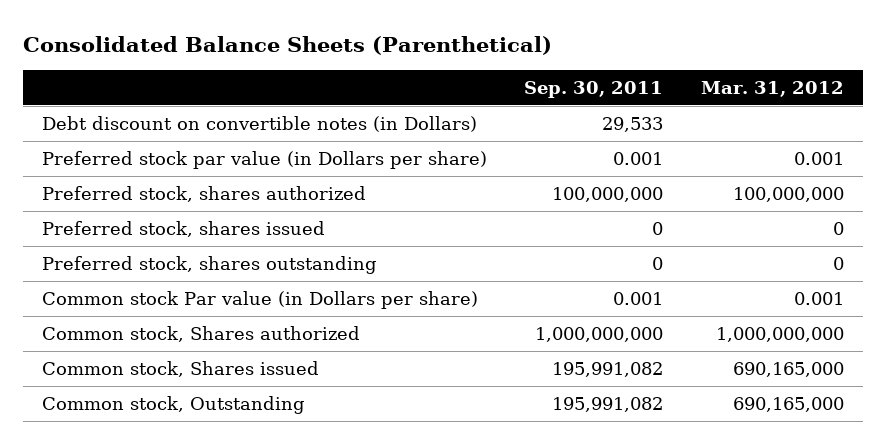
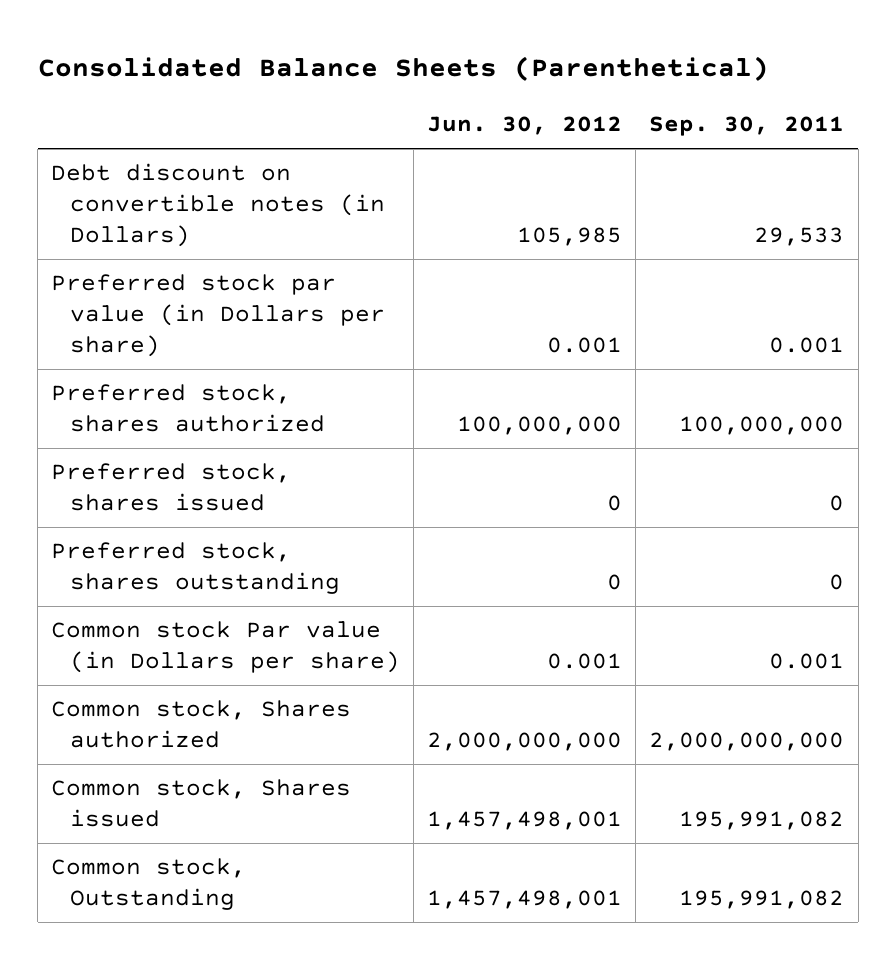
[700,80,844,97] Mar. 31, 2012 -> none
none -> [427,116,623,136] Jun. 30, 2012
[535,327,664,343] 1,000,000,000 -> [649,732,845,752] 2,000,000,000

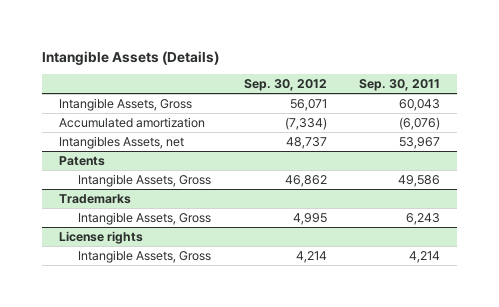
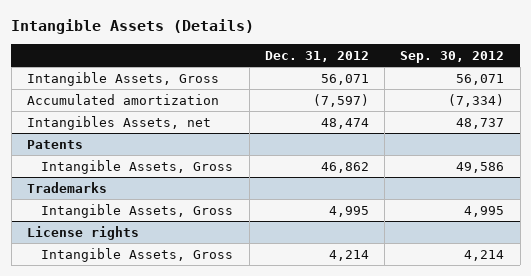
[359,79,441,92] Sep. 30, 2011 -> none
none -> [264,51,369,63] Dec. 31, 2012
[284,175,327,188] 46,862 -> [456,161,505,173] 49,586

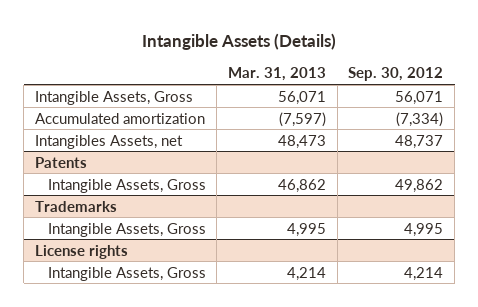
[264,51,369,63] Dec. 31, 2012 -> none
none -> [227,67,326,82] Mar. 31, 2013
[456,161,505,173] 49,586 -> [395,178,444,193] 49,862

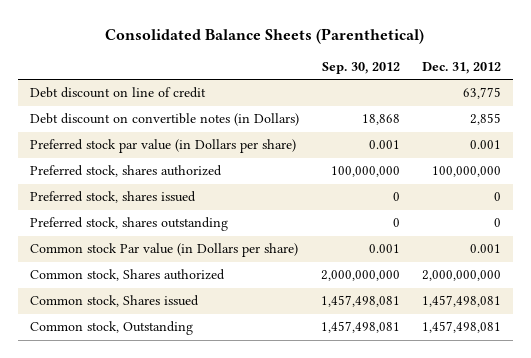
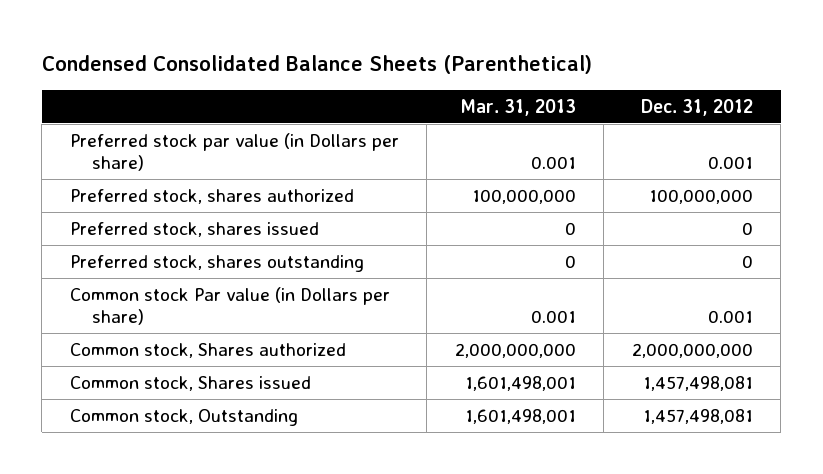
[105,27,425,44] Consolidated Balance Sheets (Parenthetical) -> [41,54,592,74] Condensed Consolidated Balance Sheets (Parenthetical)
[321,62,400,75] Sep. 30, 2012 -> none
none -> [459,98,576,116] Mar. 31, 2013
[29,87,206,99] Debt discount on line of credit -> none
[29,113,299,127] Debt discount on convertible notes (in Dollars) -> none

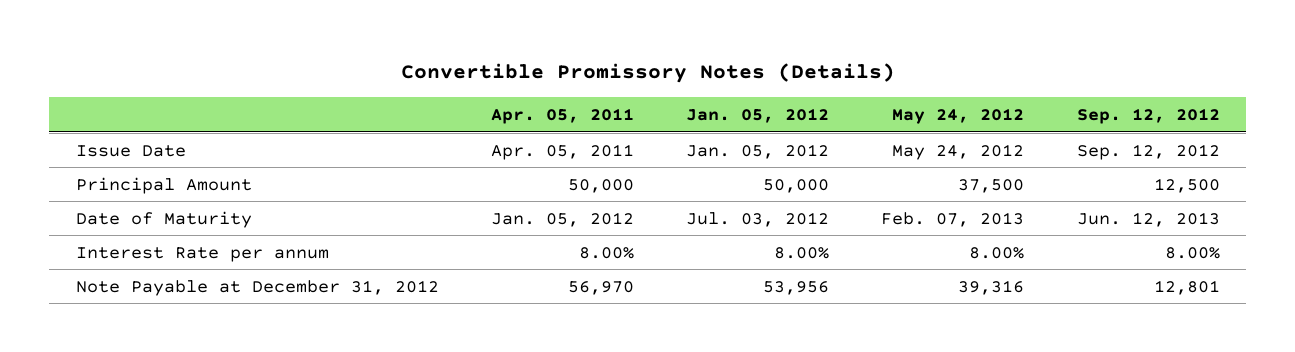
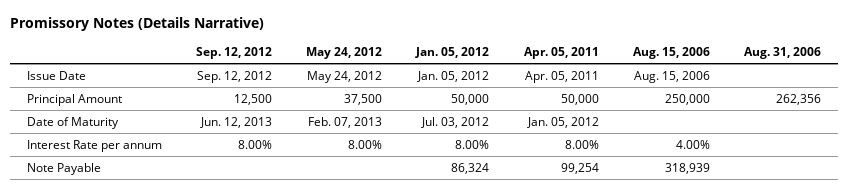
[400,63,895,84] Convertible Promissory Notes (Details) -> [9,17,264,32] Promissory Notes (Details Narrative)
none -> [632,47,710,60] Aug. 15, 2006
none -> [744,47,822,60] Aug. 31, 2006
[75,279,439,296] Note Payable at December 31, 2012 -> none
none -> [26,162,101,175] Note Payable

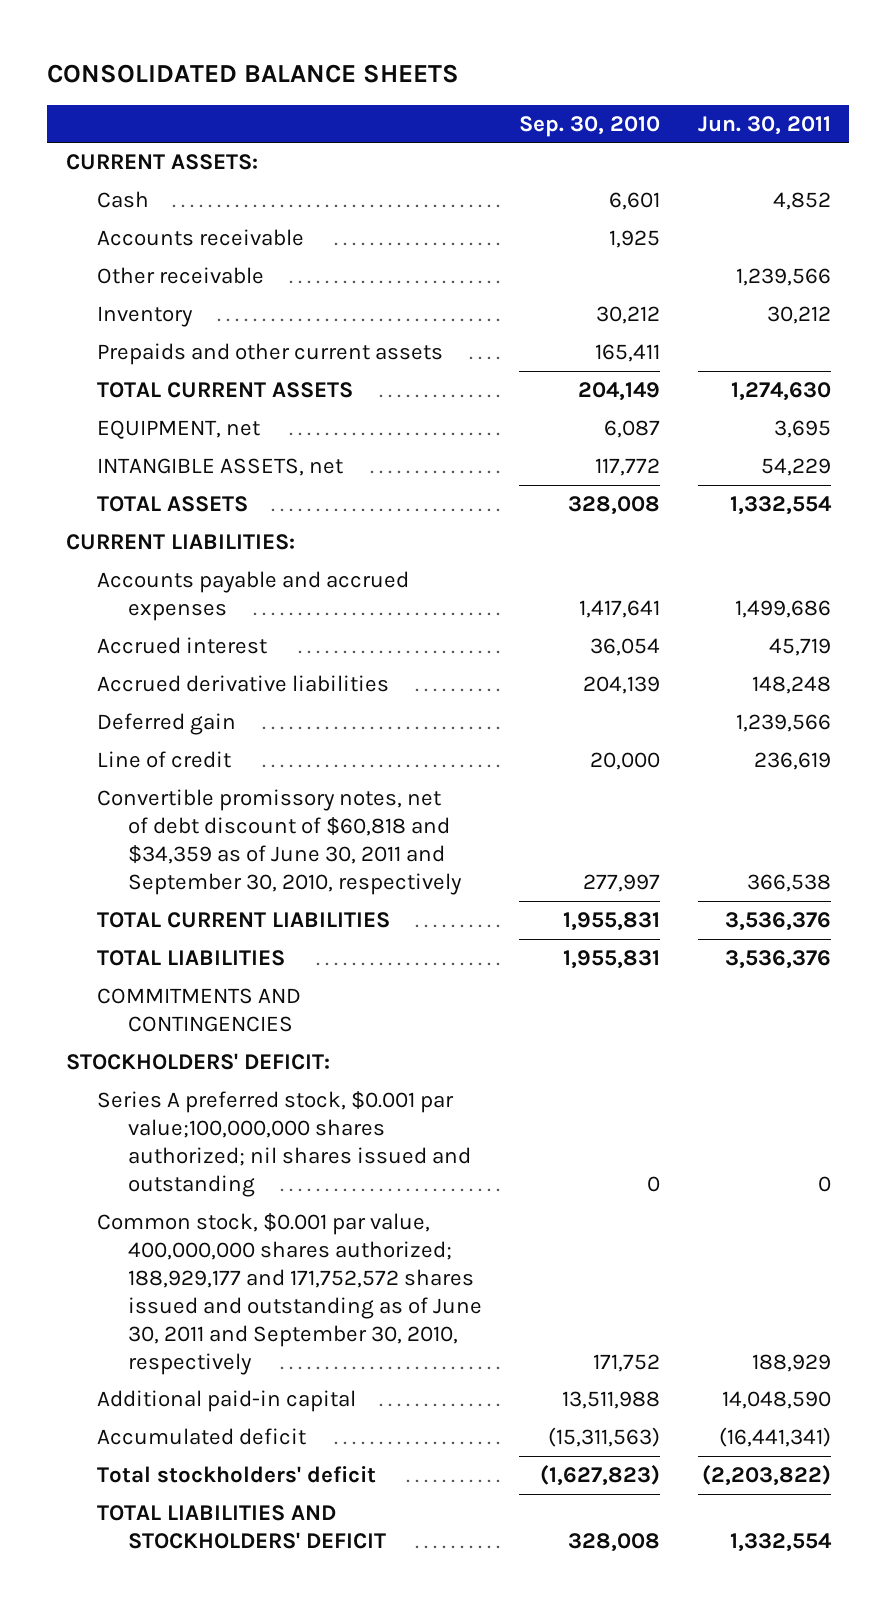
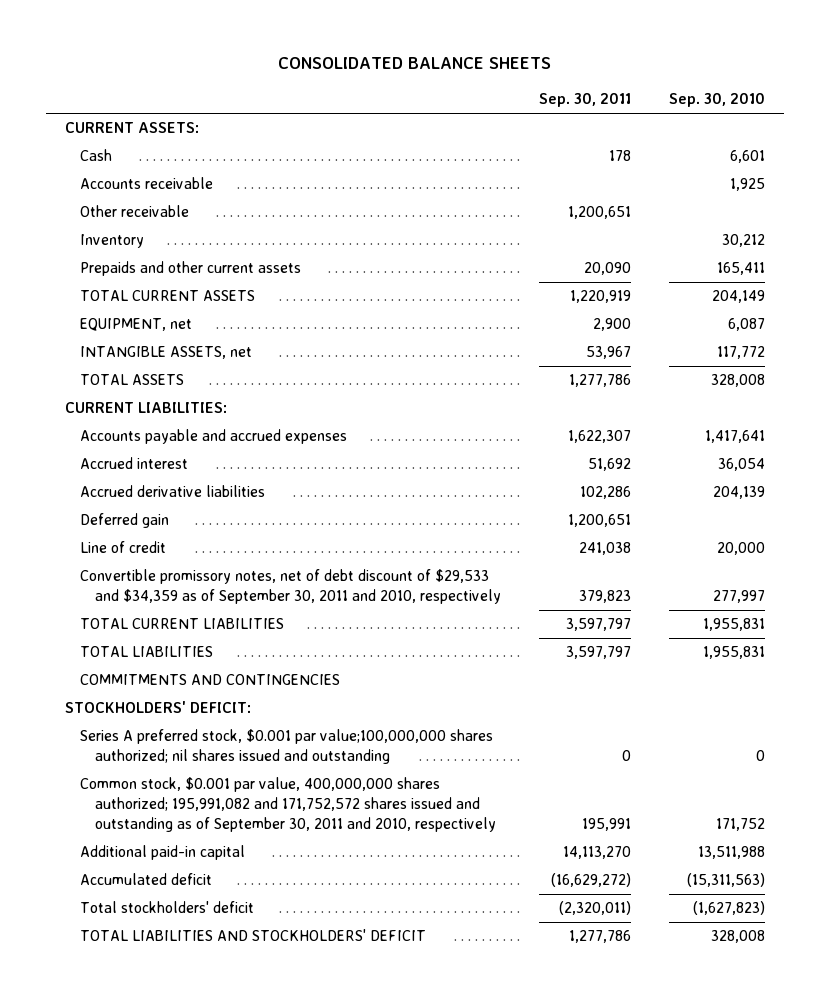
[697,115,831,135] Jun. 30, 2011 -> none
none -> [538,93,631,108] Sep. 30, 2011
[96,788,462,895] Convertible promissory notes, net of debt discount of $60,818 and $34,359 as of June 30, 2011 and September 30, 2010, respectively -> [79,569,502,605] Convertible promissory notes, net of debt discount of $29,533 and $34,359 as of September 30, 2011 and 2010, respectively
[96,1212,482,1375] Common stock, $0.001 par value, 400,000,000 shares authorized; 188,929,177 and 171,752,572 shares issued and outstanding as of June 30, 2011 and September 30, 2010, respectively -> [79,777,497,832] Common stock, $0.001 par value, 400,000,000 shares authorized; 195,991,082 and 171,752,572 shares issued and outstanding as of September 30, 2011 and 2010, respectively

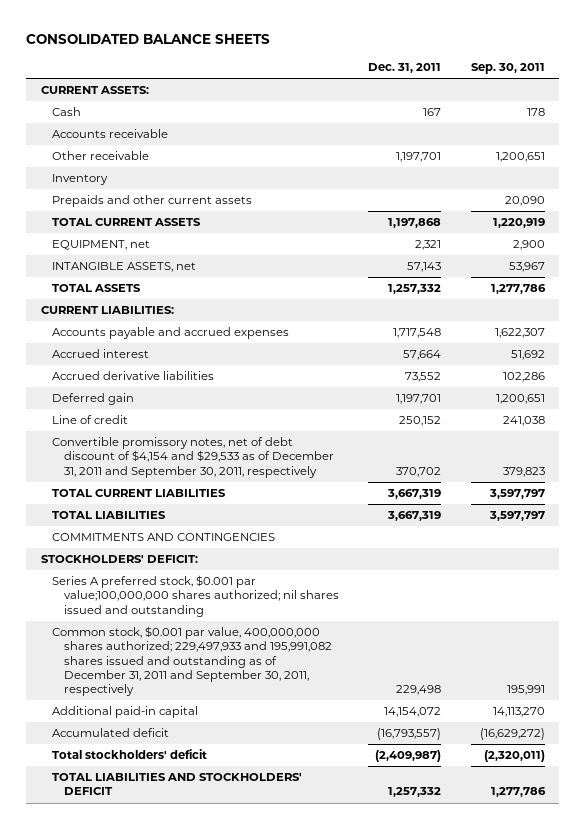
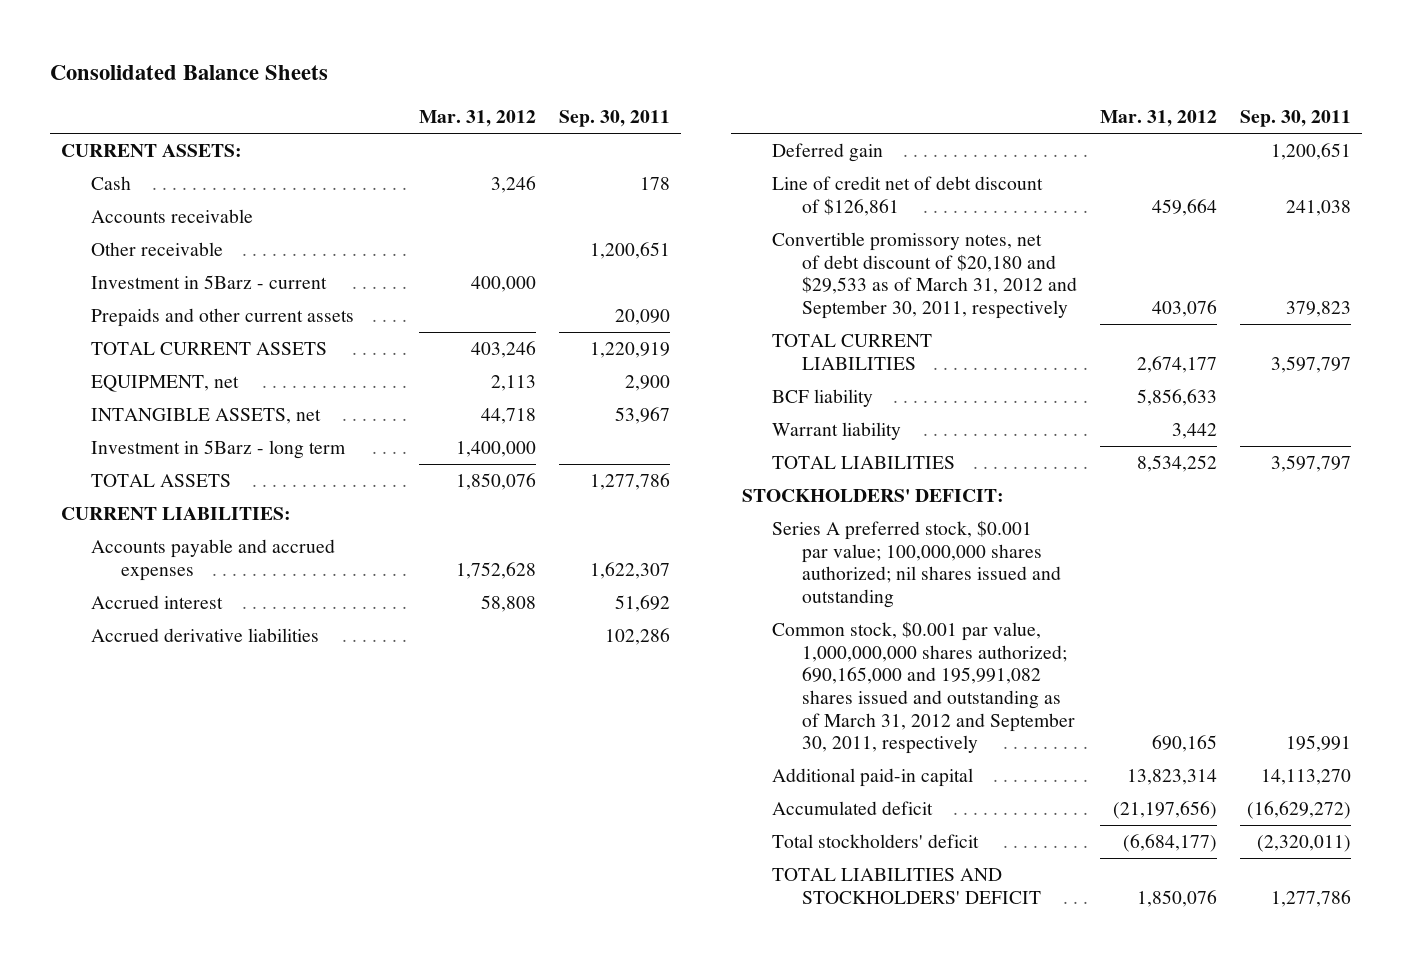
[26,34,271,45] CONSOLIDATED BALANCE SHEETS -> [49,65,328,81] Consolidated Balance Sheets
[368,62,442,73] Dec. 31, 2011 -> none
none -> [418,109,536,127] Mar. 31, 2012
[52,174,109,186] Inventory -> none
none -> [90,275,327,290] Investment in 5Barz - current
none -> [90,440,346,460] Investment in 5Barz - long term
[52,415,129,425] Line of credit -> [771,176,1043,216] Line of credit net of debt discount of $126,861
[52,437,334,478] Convertible promissory notes, net of debt discount of $4,154 and $29,533 as of December 31, 2011 and September 30, 2011, respectively -> [771,232,1077,319] Convertible promissory notes, net of debt discount of $20,180 and $29,533 as of March 31, 2012 and September 30, 2011, respectively
none -> [771,389,873,408] BCF liability
none -> [771,422,901,441] Warrant liability
[52,533,276,542] COMMITMENTS AND CONTINGENCIES -> none
[52,575,339,617] Series A preferred stock, $0.001 par value;100,000,000 shares authorized; nil shares issued and outstanding -> [771,520,1061,608] Series A preferred stock, $0.001 par value; 100,000,000 shares authorized; nil shares issued and outstanding
[52,626,332,696] Common stock, $0.001 par value, 400,000,000 shares authorized; 229,497,933 and 195,991,082 shares issued and outstanding as of December 31, 2011 and September 30, 2011, respectively -> [771,621,1075,755] Common stock, $0.001 par value, 1,000,000,000 shares authorized; 690,165,000 and 195,991,082 shares issued and outstanding as of March 31, 2012 and September 30, 2011, respectively

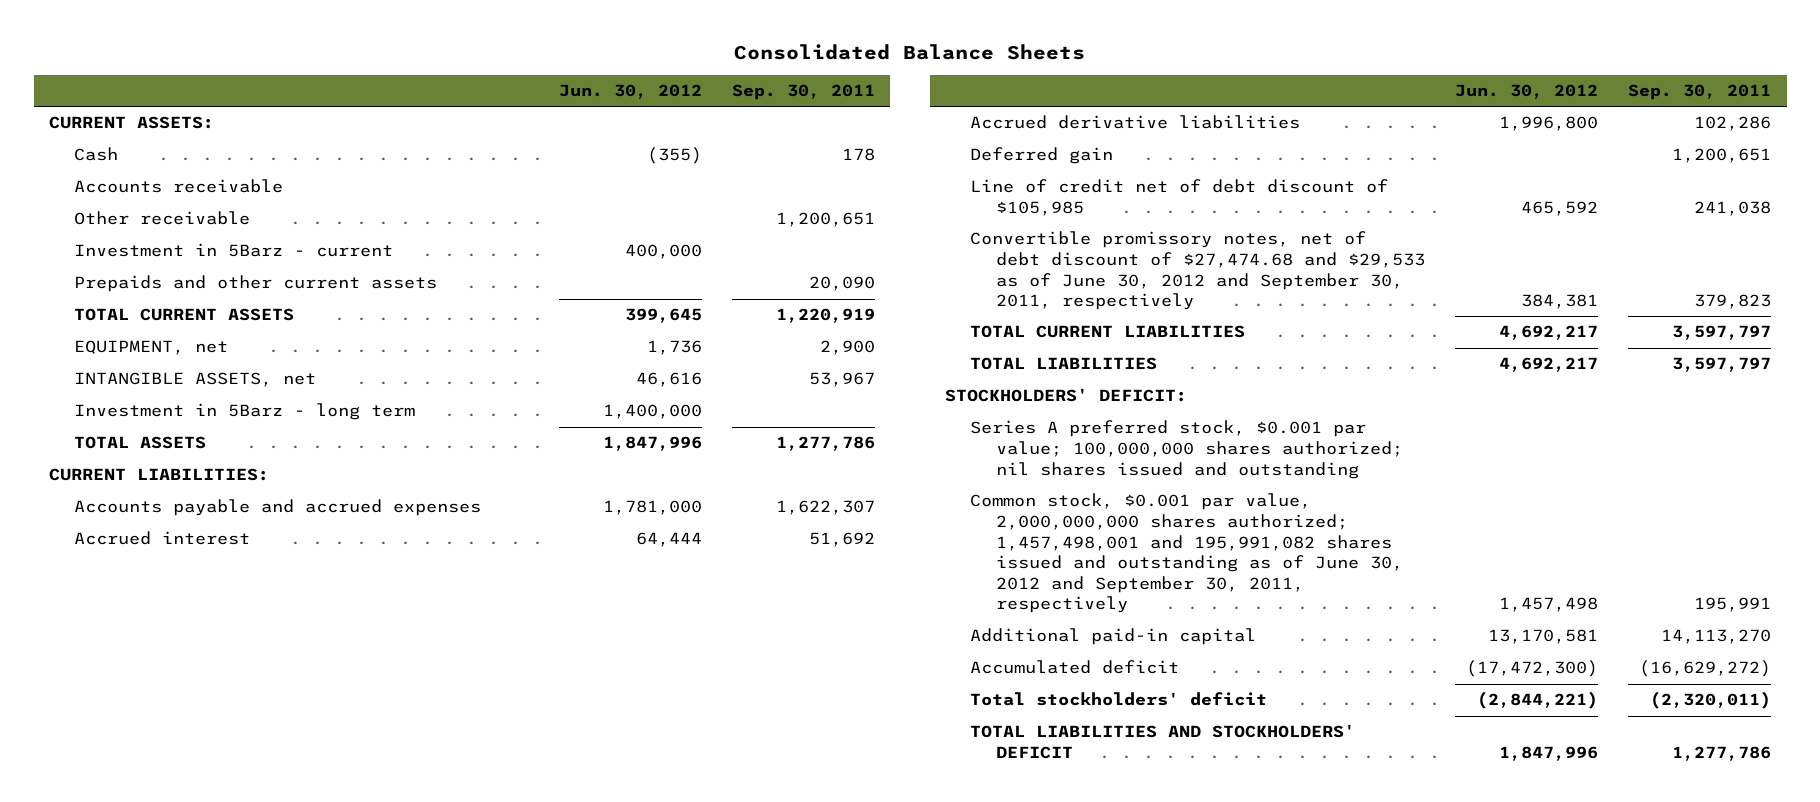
[418,109,536,127] Mar. 31, 2012 -> none
none -> [558,83,702,99] Jun. 30, 2012
[771,176,1043,216] Line of credit net of debt discount of $126,861 -> [970,179,1389,217] Line of credit net of debt discount of $105,985
[771,232,1077,319] Convertible promissory notes, net of debt discount of $20,180 and $29,533 as of March 31, 2012 and September 30, 2011, respectively -> [970,231,1425,311] Convertible promissory notes, net of debt discount of $27,474.68 and $29,533 as of June 30, 2012 and September 30, 2011, respectively
[771,389,873,408] BCF liability -> none
[771,422,901,441] Warrant liability -> none
[771,621,1075,755] Common stock, $0.001 par value, 1,000,000,000 shares authorized; 690,165,000 and 195,991,082 shares issued and outstanding as of March 31, 2012 and September 30, 2011, respectively -> [970,493,1403,614] Common stock, $0.001 par value, 2,000,000,000 shares authorized; 1,457,498,001 and 195,991,082 shares issued and outstanding as of June 30, 2012 and September 30, 2011, respectively

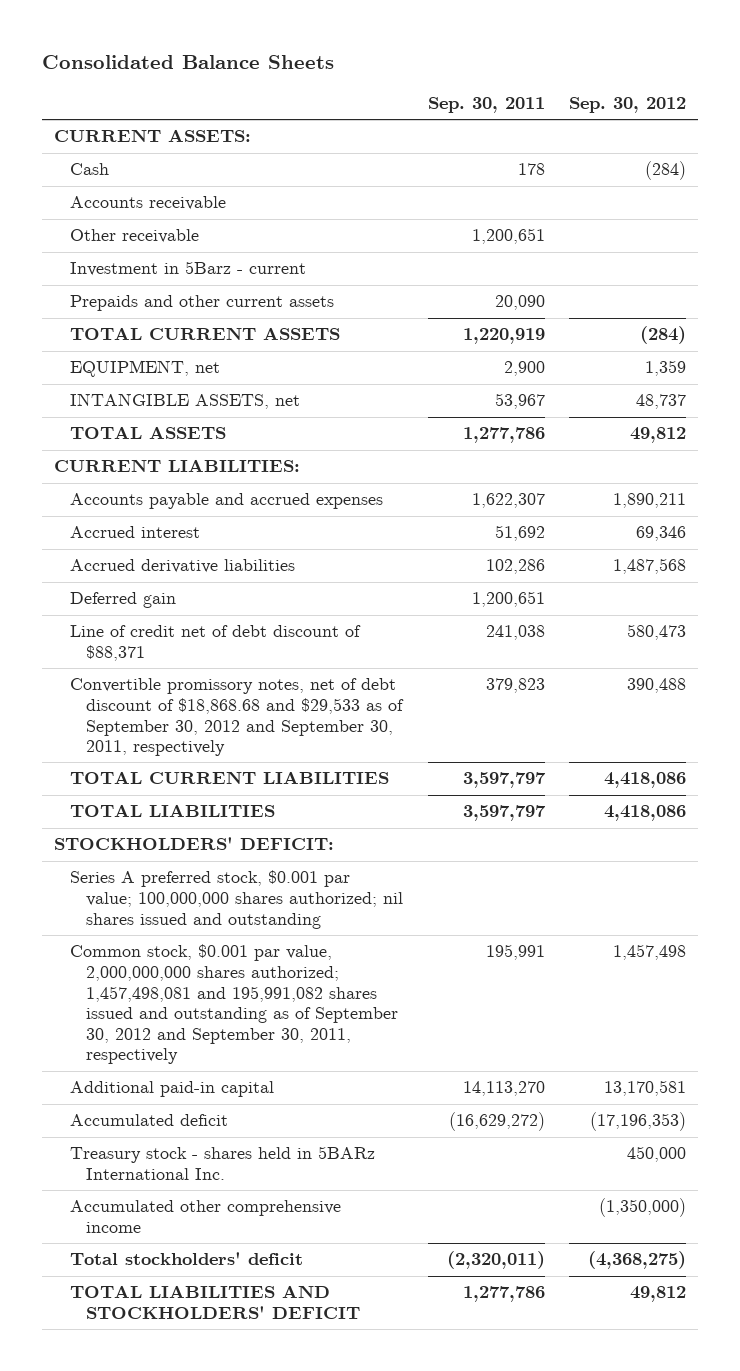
[558,83,702,99] Jun. 30, 2012 -> none
none -> [569,96,687,113] Sep. 30, 2012
[74,403,416,421] Investment in 5Barz - long term -> none
[970,179,1389,217] Line of credit net of debt discount of $105,985 -> [70,625,362,661] Line of credit net of debt discount of $88,371
[970,231,1425,311] Convertible promissory notes, net of debt discount of $27,474.68 and $29,533 as of June 30, 2012 and September 30, 2011, respectively -> [70,678,405,757] Convertible promissory notes, net of debt discount of $18,868.68 and $29,533 as of September 30, 2012 and September 30, 2011, respectively
[970,493,1403,614] Common stock, $0.001 par value, 2,000,000,000 shares authorized; 1,457,498,001 and 195,991,082 shares issued and outstanding as of June 30, 2012 and September 30, 2011, respectively -> [70,944,399,1065] Common stock, $0.001 par value, 2,000,000,000 shares authorized; 1,457,498,081 and 195,991,082 shares issued and outstanding as of September 30, 2012 and September 30, 2011, respectively
none -> [70,1146,376,1180] Treasury stock - shares held in 5BARz International Inc.
none -> [70,1200,342,1233] Accumulated other comprehensive income

